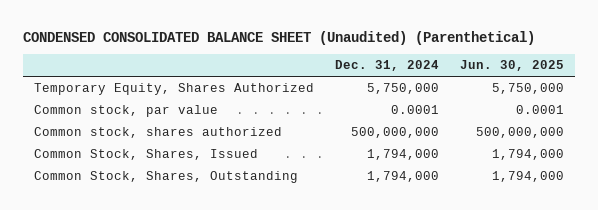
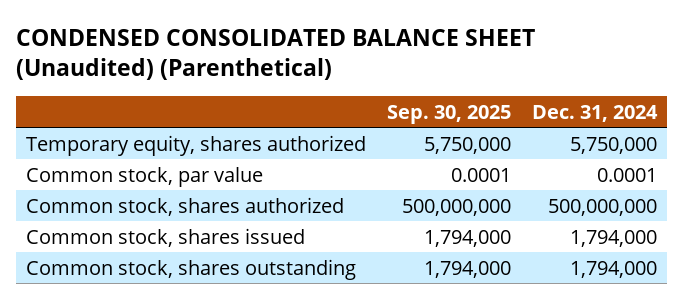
[460,60,565,72] Jun. 30, 2025 -> none
none -> [387,104,512,124] Sep. 30, 2025
[33,83,314,96] Temporary Equity, Shares Authorized -> [26,134,367,156] Temporary equity, shares authorized
[33,149,258,161] Common Stock, Shares, Issued -> [26,227,306,247] Common stock, shares issued
[33,171,298,184] Common Stock, Shares, Outstanding -> [26,258,357,280] Common stock, shares outstanding

